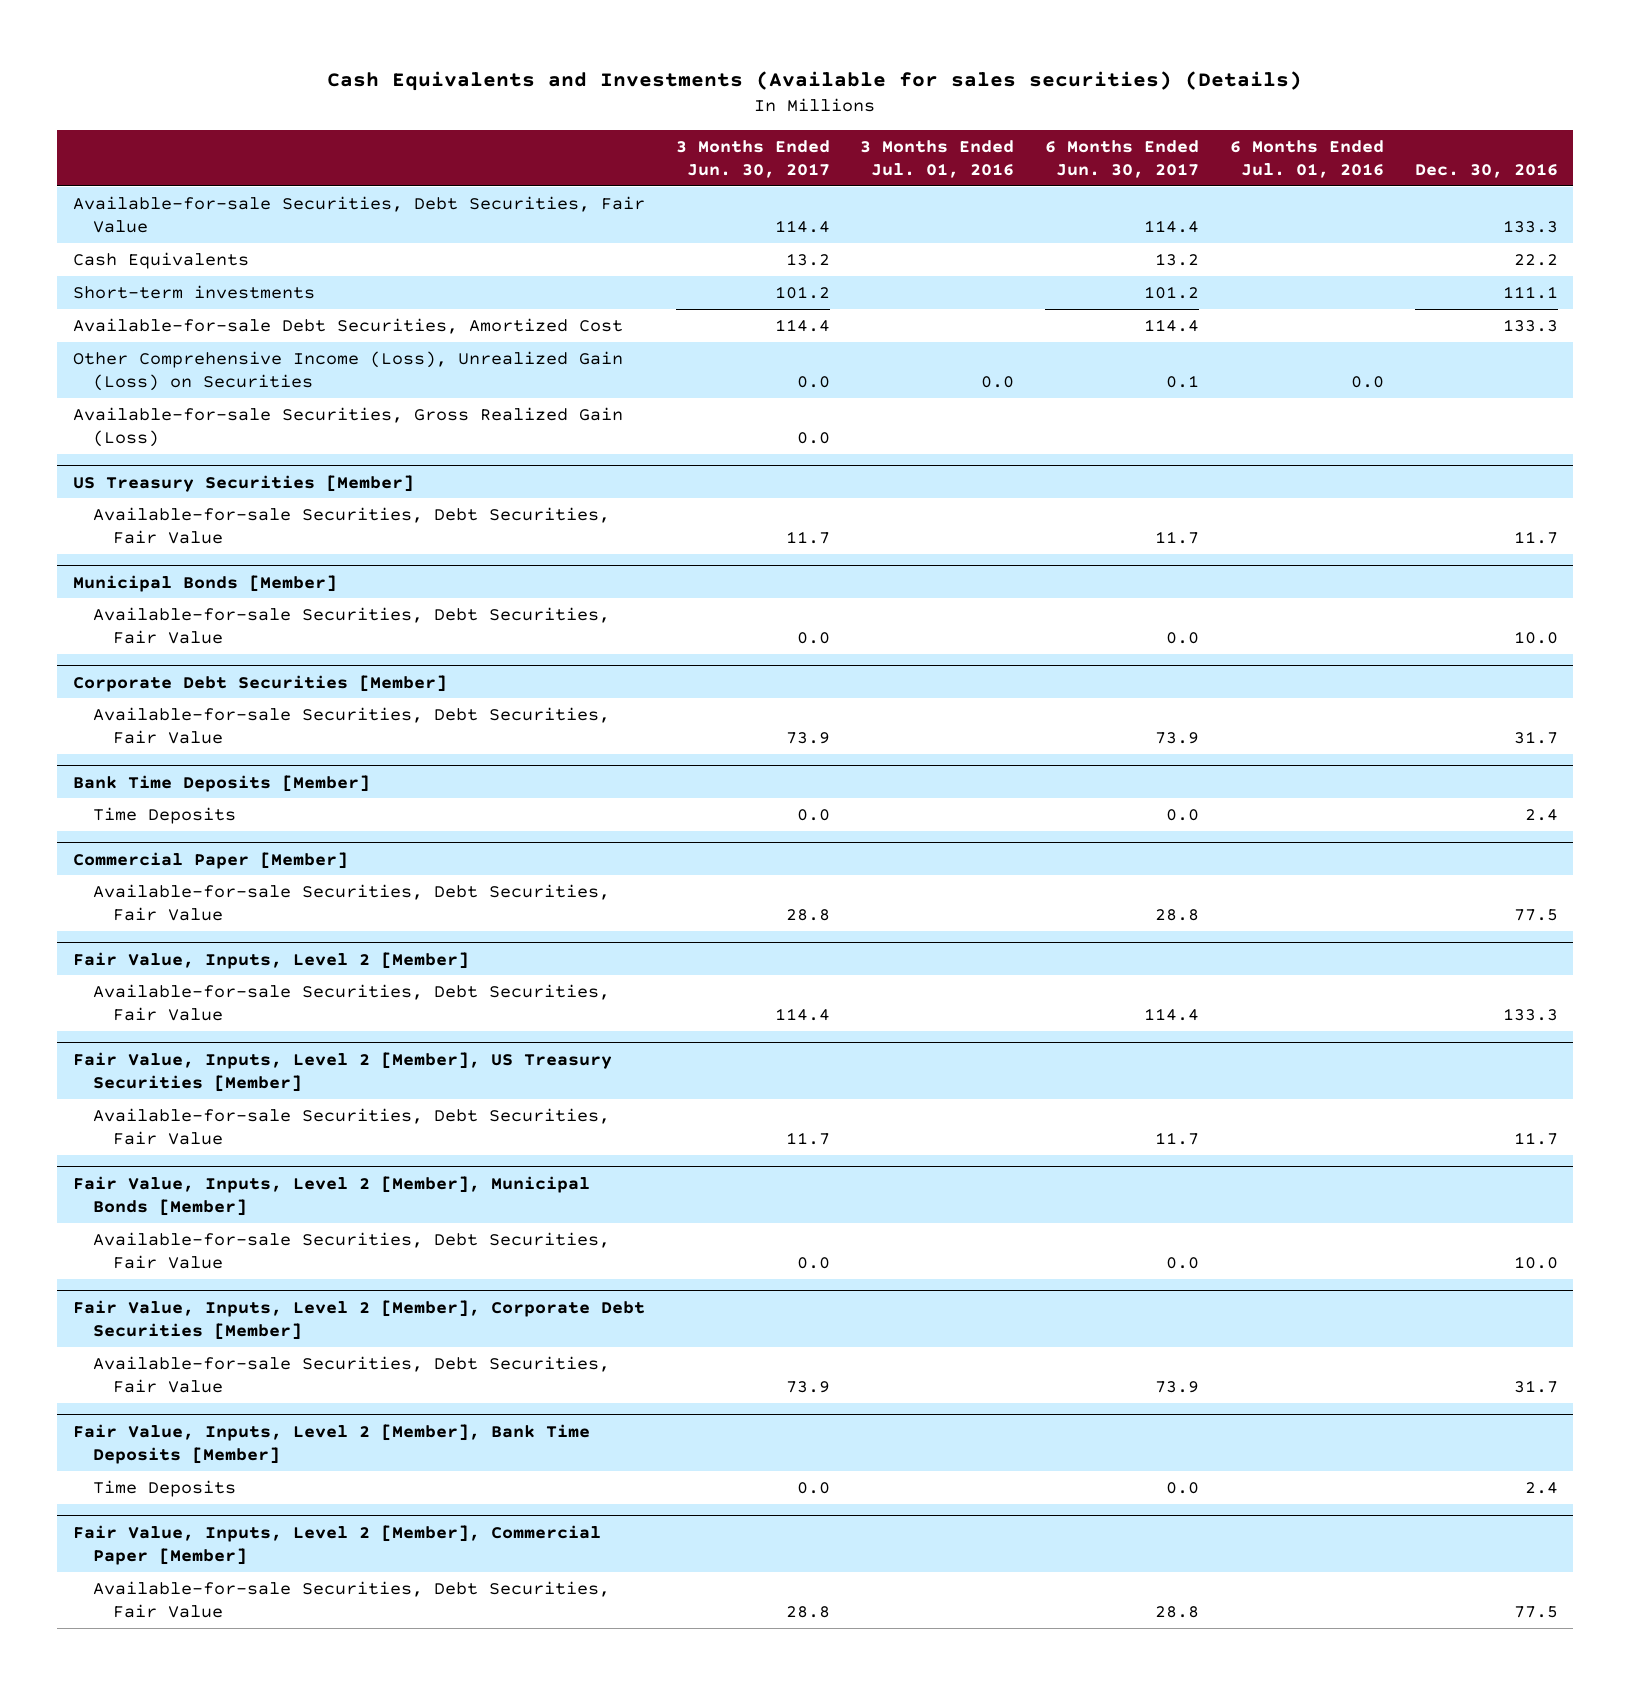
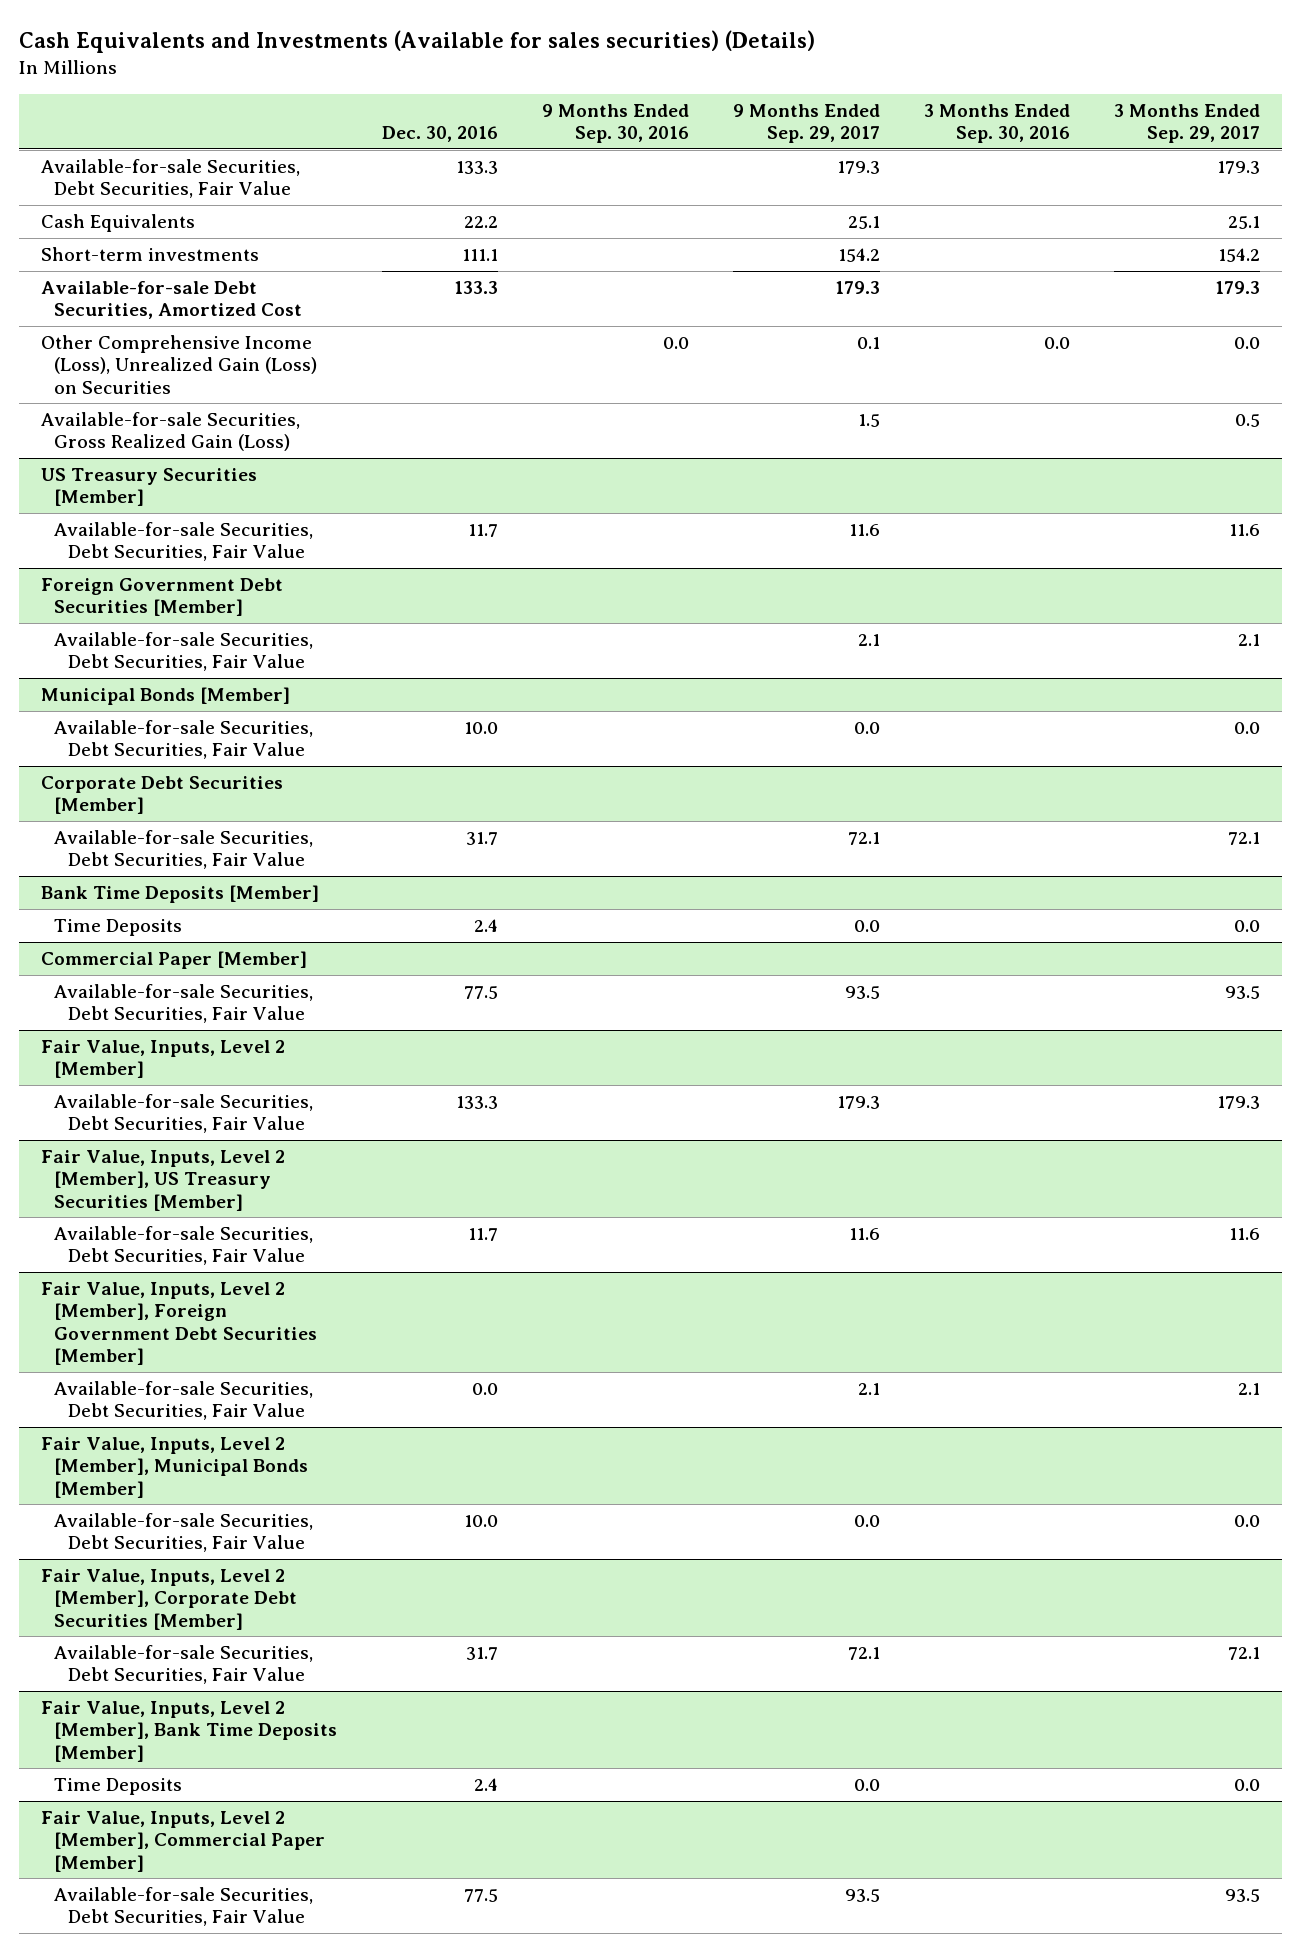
[675,139,830,178] 3 Months Ended Jun. 30, 2017 -> none
[860,139,1015,178] 3 Months Ended Jul. 01, 2016 -> none
[1045,139,1200,178] 6 Months Ended Jun. 30, 2017 -> none
[1230,139,1385,178] 6 Months Ended Jul. 01, 2016 -> none
none -> [541,103,689,143] 9 Months Ended Sep. 30, 2016
none -> [732,103,880,143] 9 Months Ended Sep. 29, 2017
none -> [923,103,1070,143] 3 Months Ended Sep. 30, 2016
none -> [1113,103,1260,143] 3 Months Ended Sep. 29, 2017
none -> [40,578,283,617] Foreign Government Debt Securities [Member]
none -> [54,632,314,672] Available-for-sale Securities, Debt Securities, Fair Value
none -> [40,1282,318,1365] Fair Value, Inputs, Level 2 [Member], Foreign Government Debt Securities [Member]
none -> [54,1381,314,1421] Available-for-sale Securities, Debt Securities, Fair Value

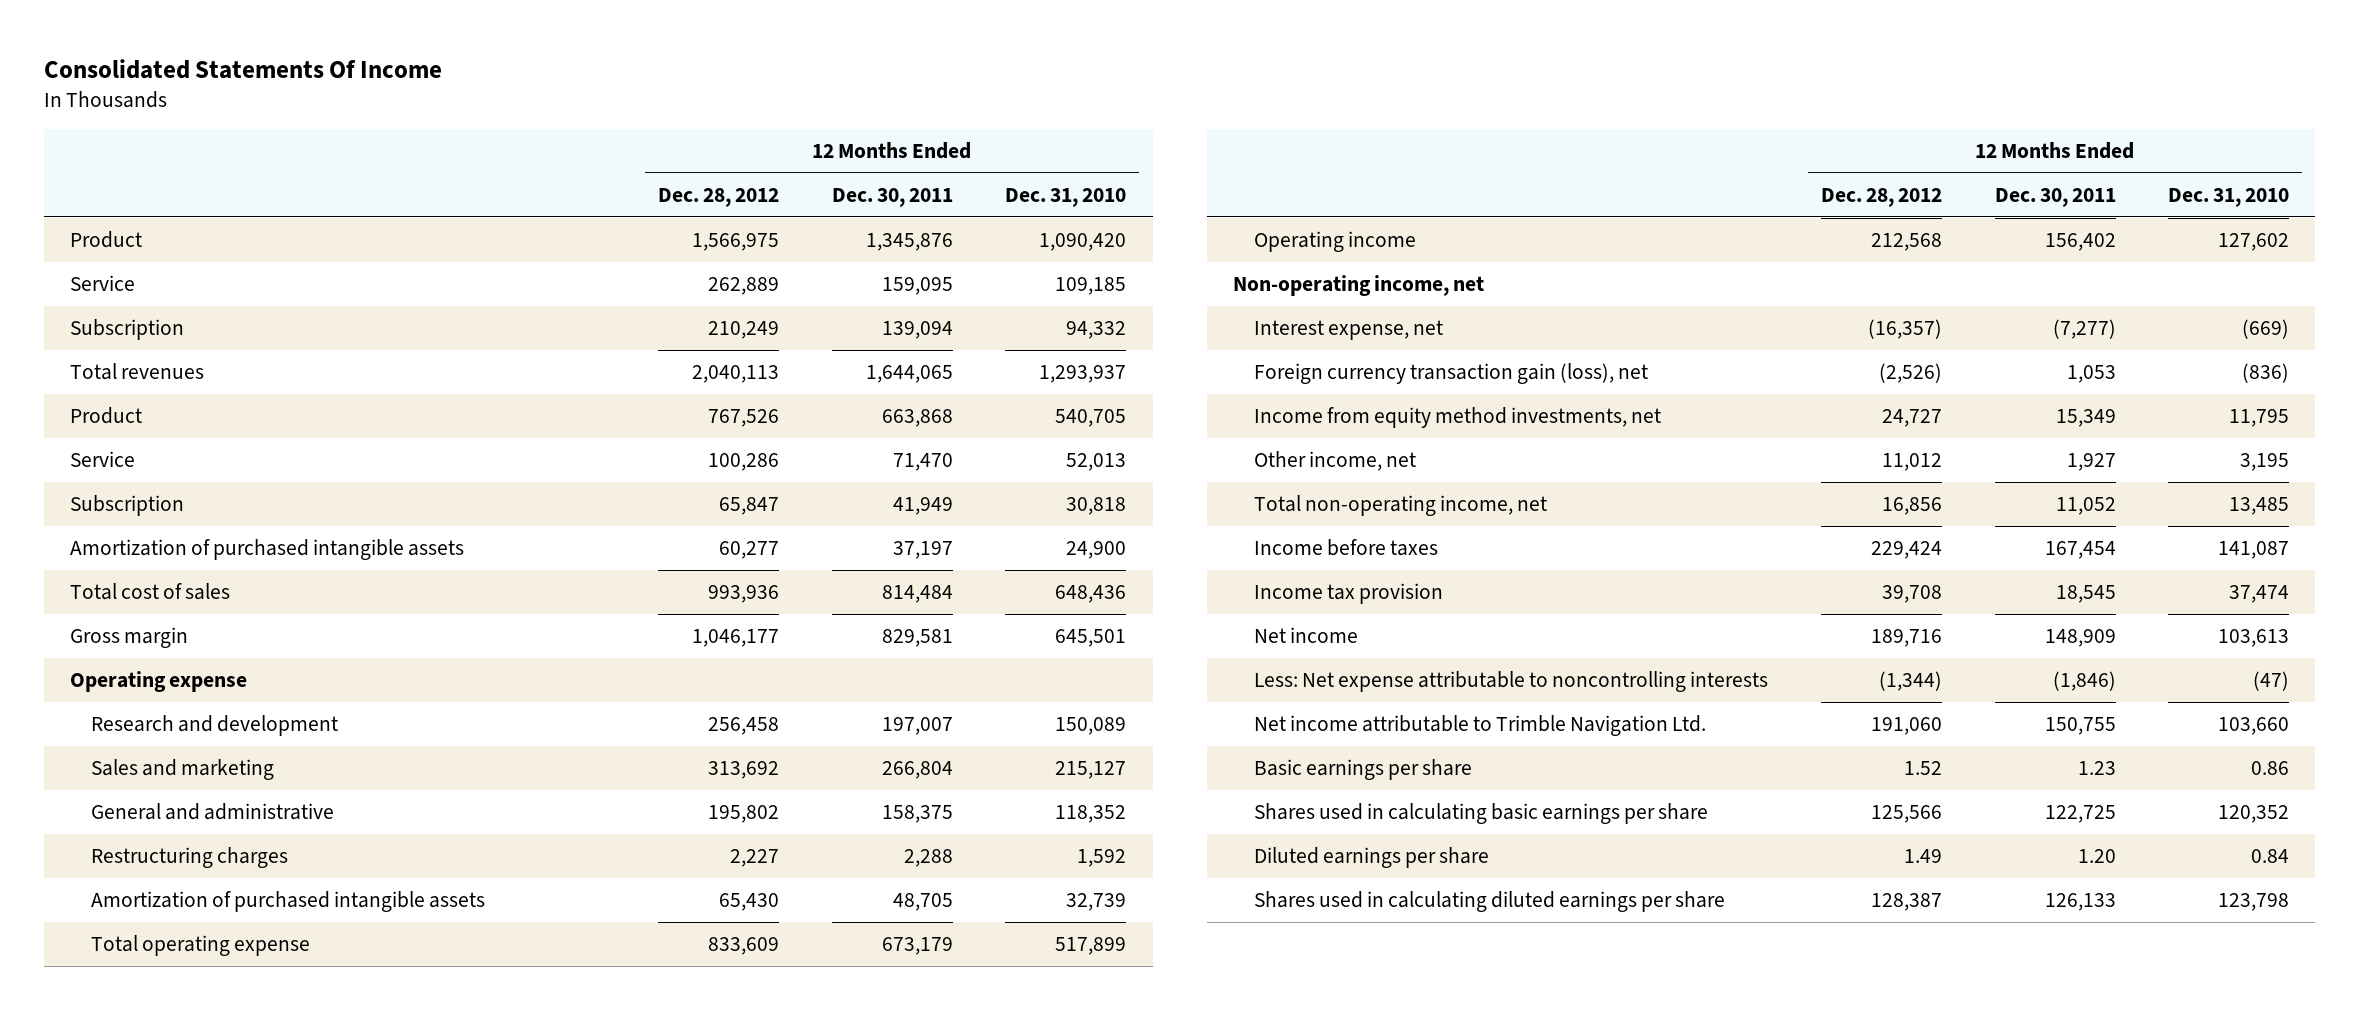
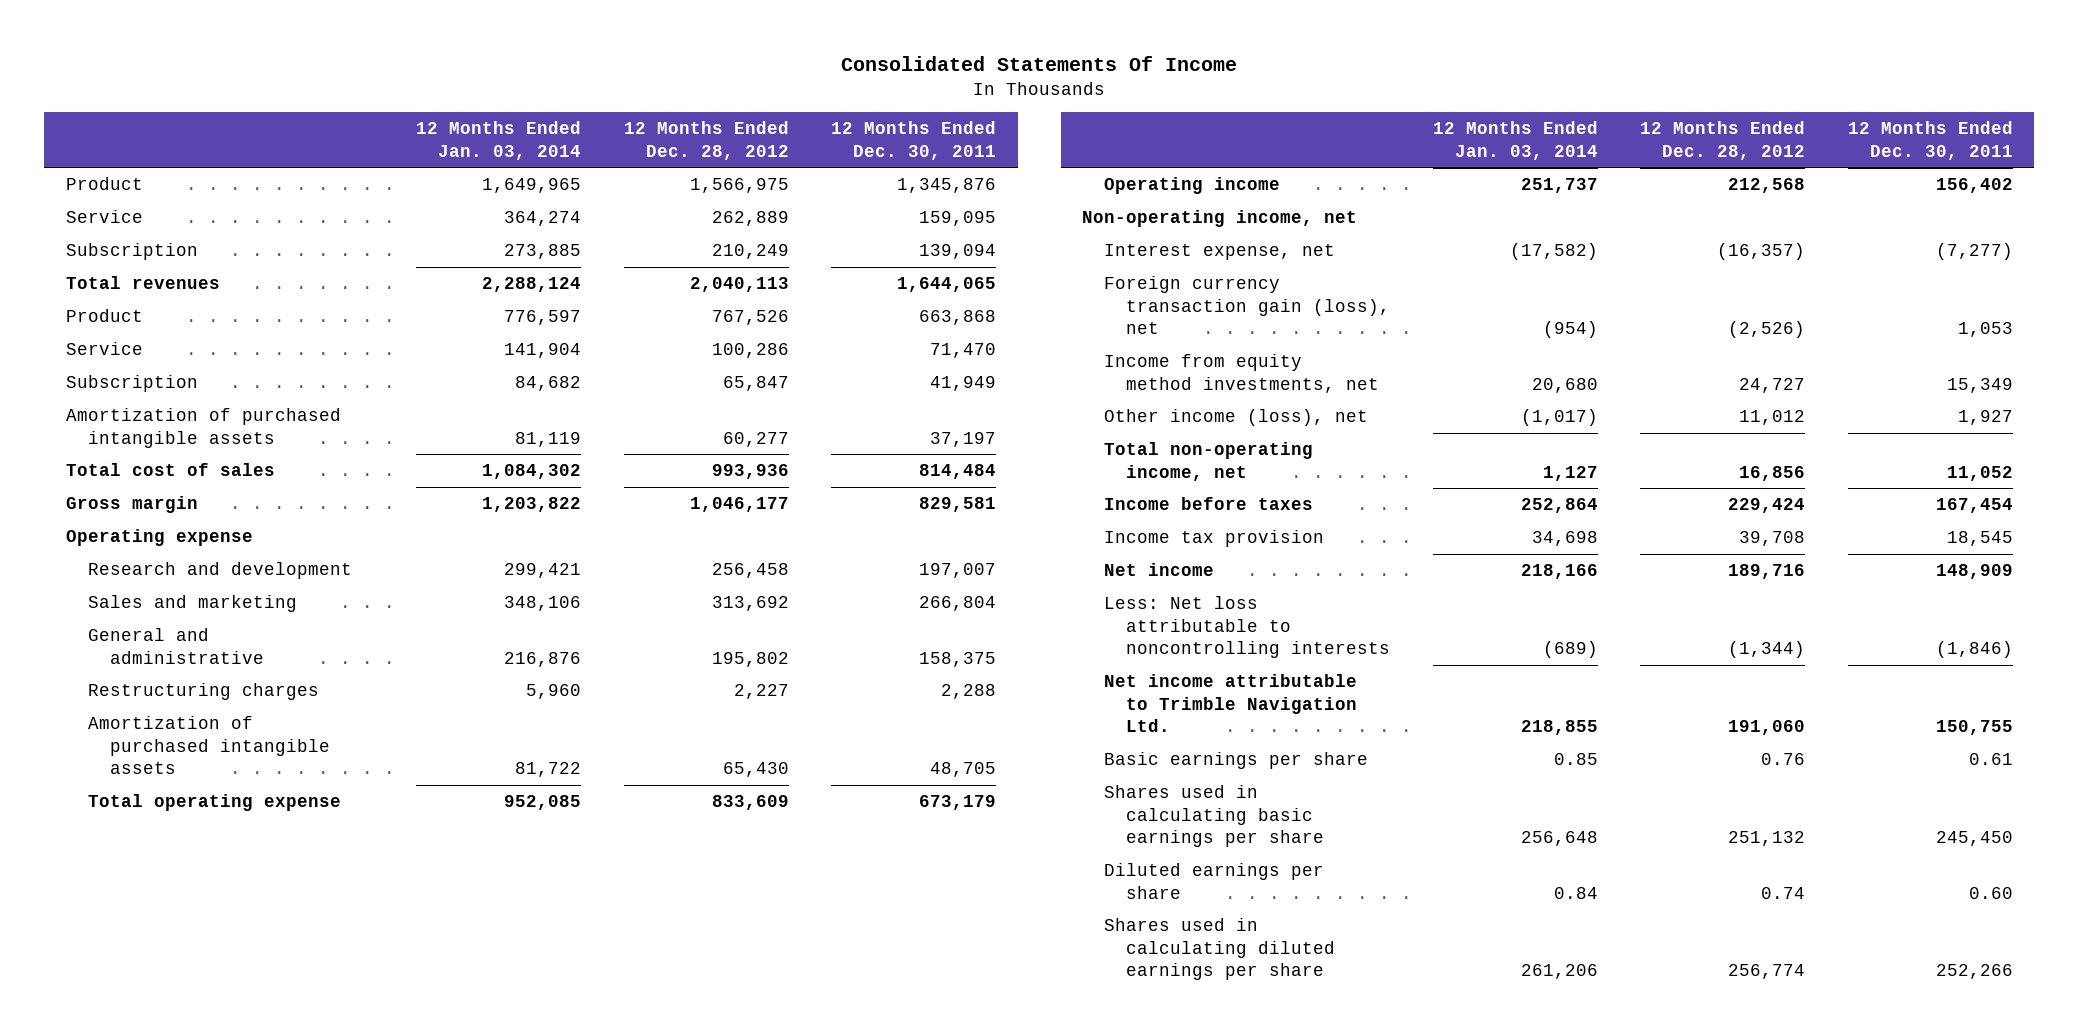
[1005,187,1127,207] Dec. 31, 2010 -> none
none -> [416,121,582,160] 12 Months Ended Jan. 03, 2014
[1254,451,1417,472] Other income, net -> [1104,409,1369,427] Other income (loss), net
[1254,671,1769,693] Less: Net expense attributable to noncontrolling interests -> [1104,596,1391,658] Less: Net loss attributable to noncontrolling interests
[1903,761,1942,776] 1.52 -> [1761,753,1806,766] 0.76
[2077,761,2116,776] 1.23 -> [1968,753,2013,766] 0.61
[1870,805,1942,824] 125,566 -> [1728,830,1806,846] 251,132
[2044,805,2116,824] 122,725 -> [1935,830,2013,846] 245,450
[1903,849,1942,864] 1.49 -> [1761,886,1806,899] 0.74
[2077,849,2116,864] 1.20 -> [1968,886,2013,899] 0.60
[1870,893,1942,912] 128,387 -> [1728,963,1806,979] 256,774
[2044,893,2116,912] 126,133 -> [1935,963,2013,979] 252,266

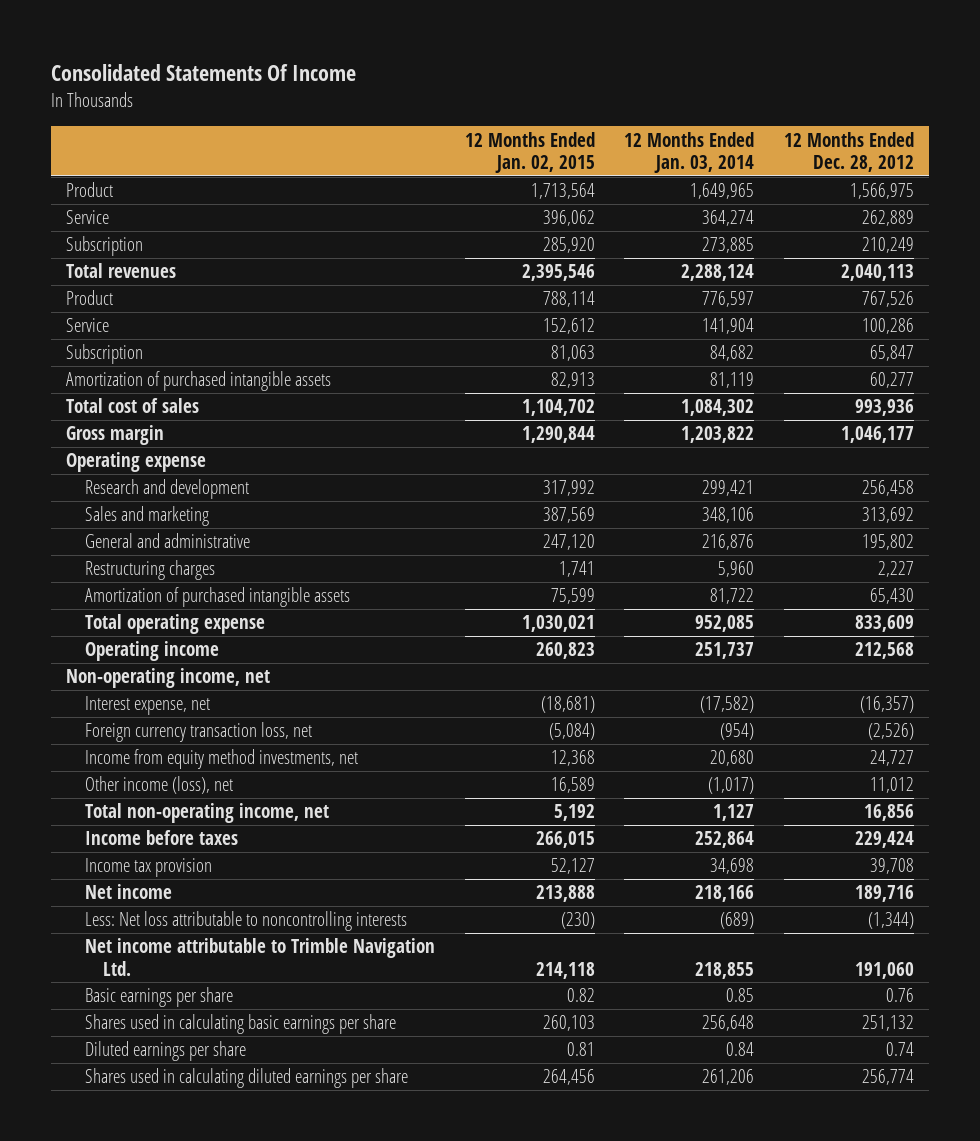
[831,121,997,160] 12 Months Ended Dec. 30, 2011 -> none
none -> [464,131,595,173] 12 Months Ended Jan. 02, 2015
[1104,276,1391,334] Foreign currency transaction gain (loss), net -> [84,722,312,743] Foreign currency transaction loss, net

